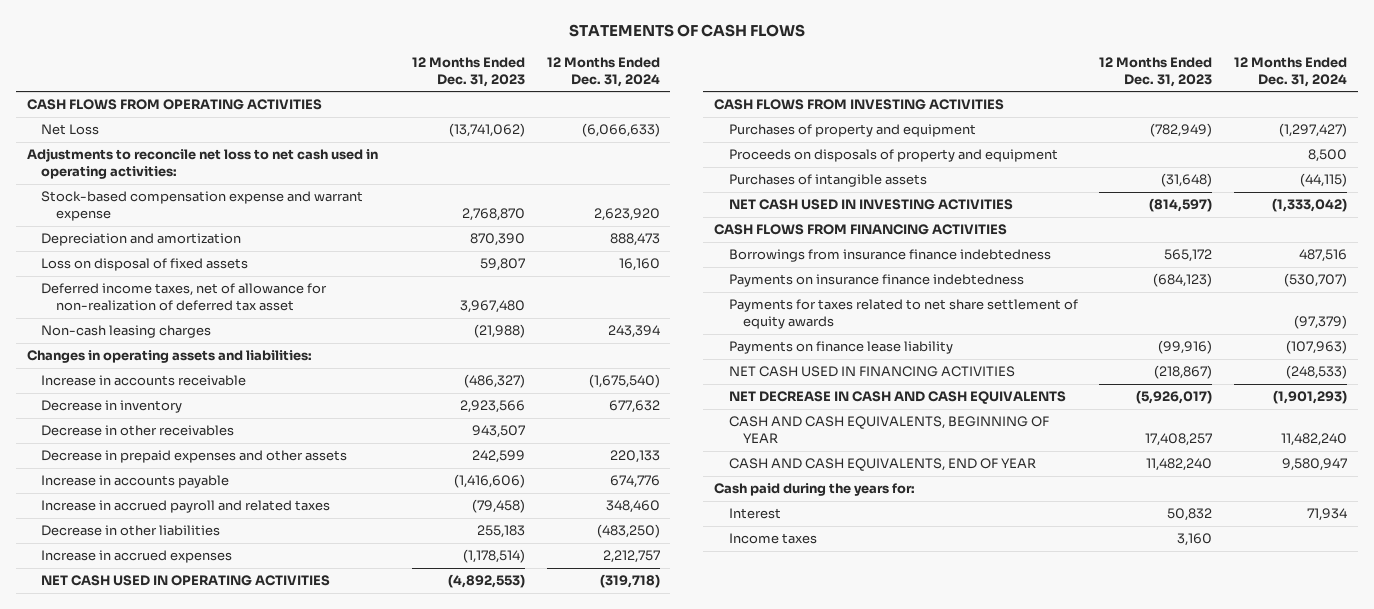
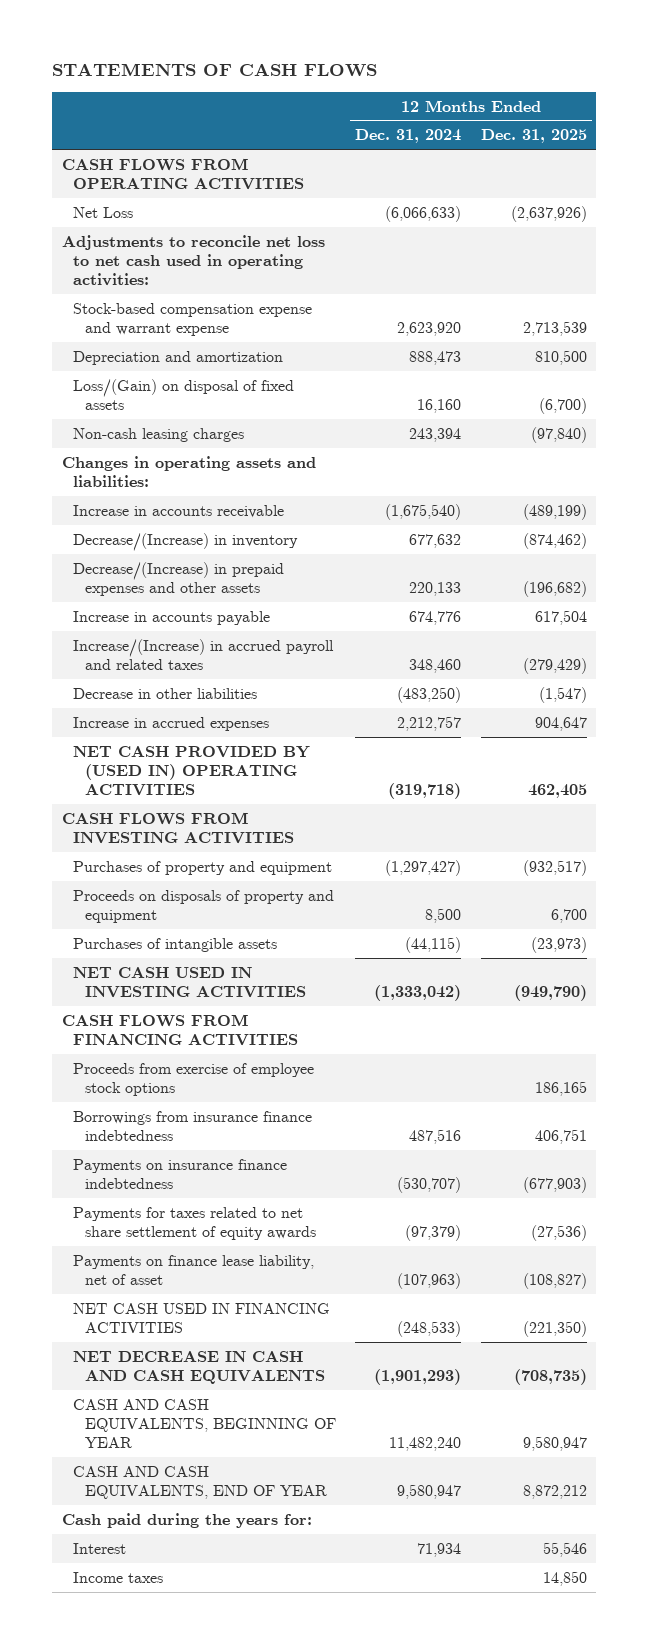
[411,57,525,87] 12 Months Ended Dec. 31, 2023 -> none
none -> [480,129,587,144] Dec. 31, 2025
[41,283,328,312] Deferred income taxes, net of allowance for non-realization of deferred tax asset -> none
[41,258,249,272] Loss on disposal of fixed assets -> [73,378,295,410] Loss/(Gain) on disposal of fixed assets
[41,425,235,437] Decrease in other receivables -> none
[41,400,183,414] Decrease in inventory -> [73,532,299,551] Decrease/(Increase) in inventory
[41,450,348,464] Decrease in prepaid expenses and other assets -> [73,561,285,596] Decrease/(Increase) in prepaid expenses and other assets
[41,500,331,514] Increase in accrued payroll and related taxes -> [73,638,335,670] Increase/(Increase) in accrued payroll and related taxes
[41,575,331,587] NET CASH USED IN OPERATING ACTIVITIES -> [73,745,311,796] NET CASH PROVIDED BY (USED IN) OPERATING ACTIVITIES
none -> [73,1062,315,1096] Proceeds from exercise of employee stock options
[728,341,953,355] Payments on finance lease liability -> [73,1254,315,1285] Payments on finance lease liability, net of asset

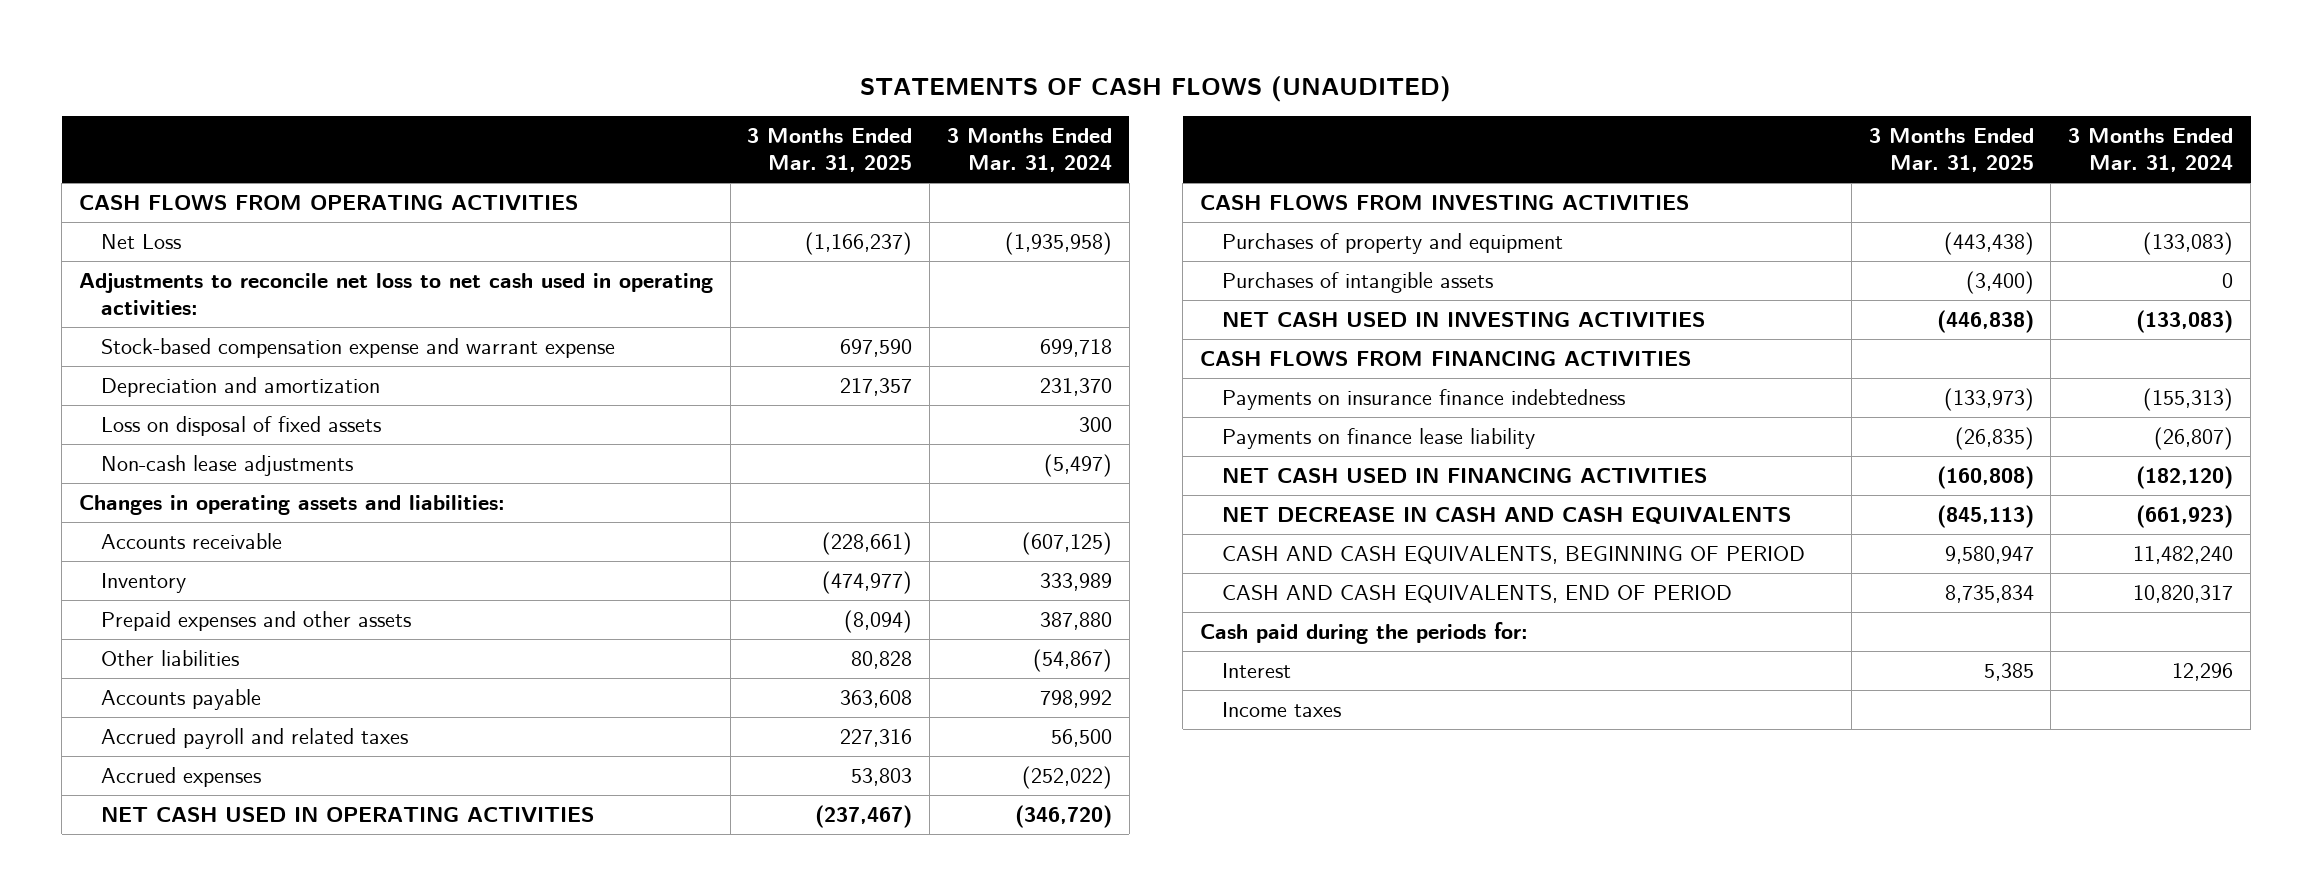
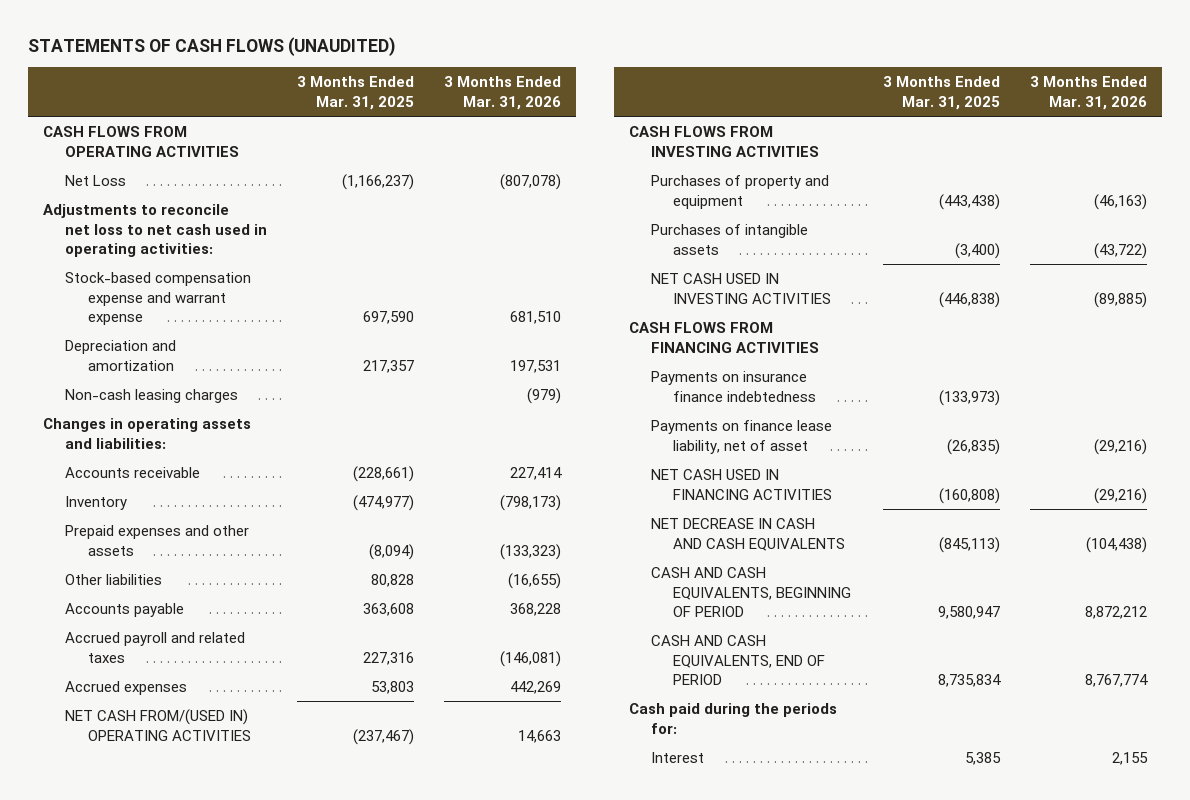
[947,127,1113,173] 3 Months Ended Mar. 31, 2024 -> none
none -> [444,76,562,110] 3 Months Ended Mar. 31, 2026
[100,415,381,436] Loss on disposal of fixed assets -> none
[100,454,353,476] Non-cash lease adjustments -> [65,389,239,404] Non-cash leasing charges
[100,806,594,823] NET CASH USED IN OPERATING ACTIVITIES -> [65,709,251,741] NET CASH FROM/(USED IN) OPERATING ACTIVITIES
[1222,427,1536,449] Payments on finance lease liability -> [651,420,833,454] Payments on finance lease liability, net of asset
[1222,701,1342,717] Income taxes -> none

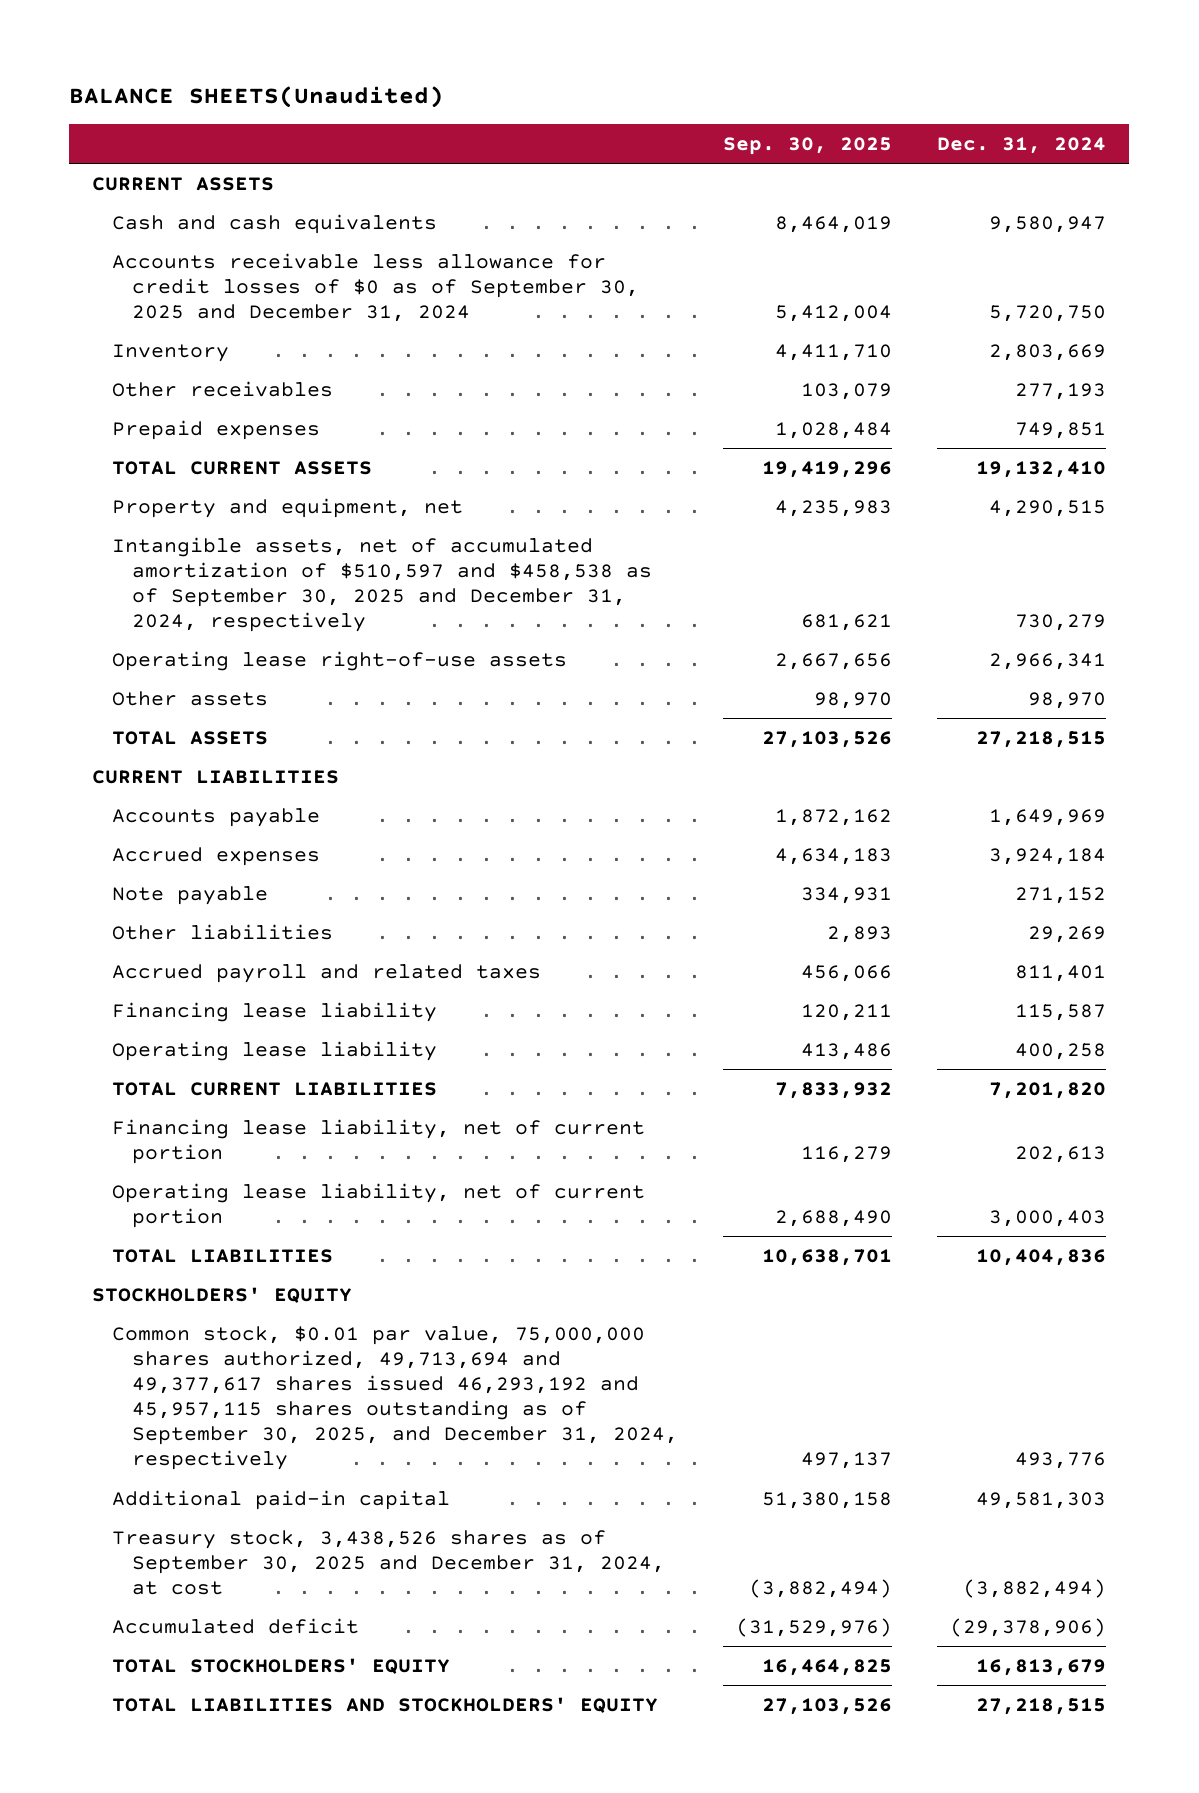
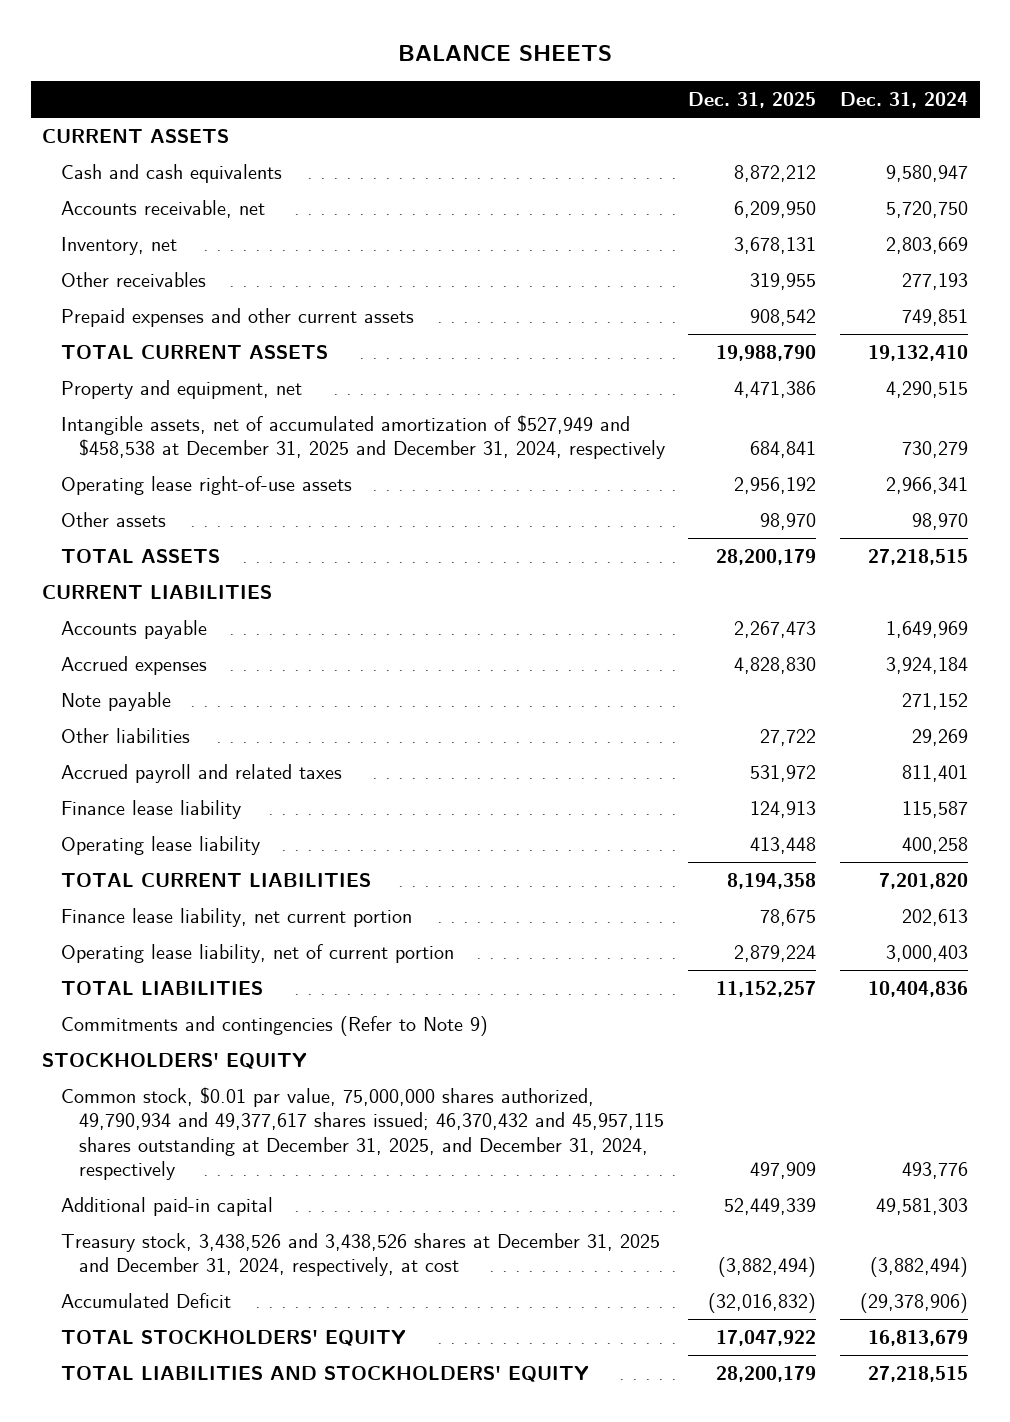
[69,85,445,108] BALANCE SHEETS(Unaudited) -> [398,45,613,62] BALANCE SHEETS
[723,136,893,155] Sep. 30, 2025 -> none
none -> [688,91,817,108] Dec. 31, 2025
[112,252,639,323] Accounts receivable less allowance for credit losses of $0 as of September 30, 2025 and December 31, 2024 -> [60,199,265,218] Accounts receivable, net
[112,343,230,362] Inventory -> [60,236,177,255] Inventory, net
[112,419,321,440] Prepaid expenses -> [60,307,414,327] Prepaid expenses and other current assets
[112,536,652,633] Intangible assets, net of accumulated amortization of $510,597 and $458,538 as of September 30, 2025 and December 31, 2024, respectively -> [60,414,665,460] Intangible assets, net of accumulated amortization of $527,949 and $458,538 at December 31, 2025 and December 31, 2024, respectively
[112,1001,438,1022] Financing lease liability -> [60,799,241,819] Finance lease liability
[112,1118,646,1164] Financing lease liability, net of current portion -> [60,907,412,927] Finance lease liability, net current portion
none -> [60,1015,488,1036] Commitments and contingencies (Refer to Note 9)
[112,1325,678,1471] Common stock, $0.01 par value, 75,000,000 shares authorized, 49,713,694 and 49,377,617 shares issued 46,293,192 and 45,957,115 shares outstanding as of September 30, 2025, and December 31, 2024, respectively -> [60,1086,664,1180] Common stock, $0.01 par value, 75,000,000 shares authorized, 49,790,934 and 49,377,617 shares issued; 46,370,432 and 45,957,115 shares outstanding at December 31, 2025, and December 31, 2024, respectively
[112,1529,665,1596] Treasury stock, 3,438,526 shares as of September 30, 2025 and December 31, 2024, at cost -> [60,1232,660,1277] Treasury stock, 3,438,526 and 3,438,526 shares at December 31, 2025 and December 31, 2024, respectively, at cost
[112,1617,360,1634] Accumulated deficit -> [60,1292,231,1308] Accumulated Deficit

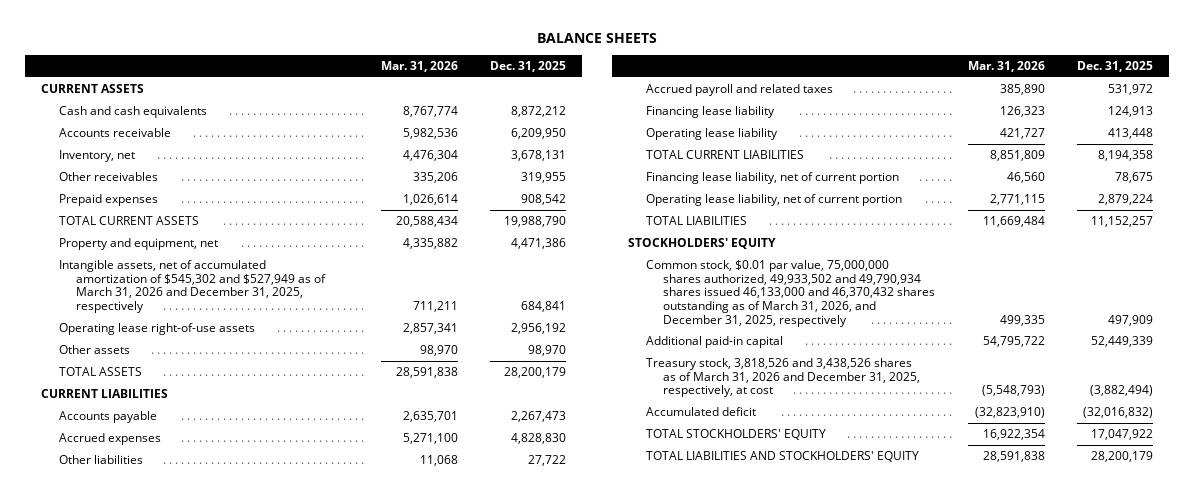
[839,91,968,108] Dec. 31, 2024 -> none
none -> [380,61,458,73] Mar. 31, 2026
[60,199,265,218] Accounts receivable, net -> [58,127,171,137] Accounts receivable
[60,307,414,327] Prepaid expenses and other current assets -> [58,193,158,206] Prepaid expenses
[60,414,665,460] Intangible assets, net of accumulated amortization of $527,949 and $458,538 at December 31, 2025 and December 31, 2024, respectively -> [58,259,327,314] Intangible assets, net of accumulated amortization of $545,302 and $527,949 as of March 31, 2026 and December 31, 2025, respectively
[60,691,171,711] Note payable -> none
[60,799,241,819] Finance lease liability -> [645,105,775,118] Financing lease liability
[60,907,412,927] Finance lease liability, net current portion -> [645,171,899,184] Financing lease liability, net of current portion
[60,1015,488,1036] Commitments and contingencies (Refer to Note 9) -> none
[60,1086,664,1180] Common stock, $0.01 par value, 75,000,000 shares authorized, 49,790,934 and 49,377,617 shares issued; 46,370,432 and 45,957,115 shares outstanding at December 31, 2025, and December 31, 2024, respectively -> [645,259,936,327] Common stock, $0.01 par value, 75,000,000 shares authorized, 49,933,502 and 49,790,934 shares issued 46,133,000 and 46,370,432 shares outstanding as of March 31, 2026, and December 31, 2025, respectively
[60,1232,660,1277] Treasury stock, 3,438,526 and 3,438,526 shares at December 31, 2025 and December 31, 2024, respectively, at cost -> [645,357,921,398] Treasury stock, 3,818,526 and 3,438,526 shares as of March 31, 2026 and December 31, 2025, respectively, at cost
[60,1292,231,1308] Accumulated Deficit -> [645,406,756,416] Accumulated deficit

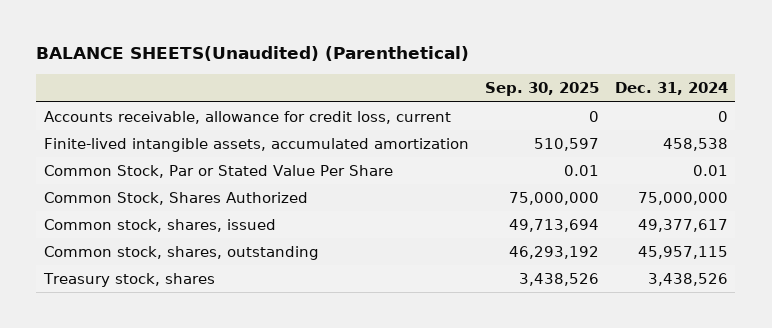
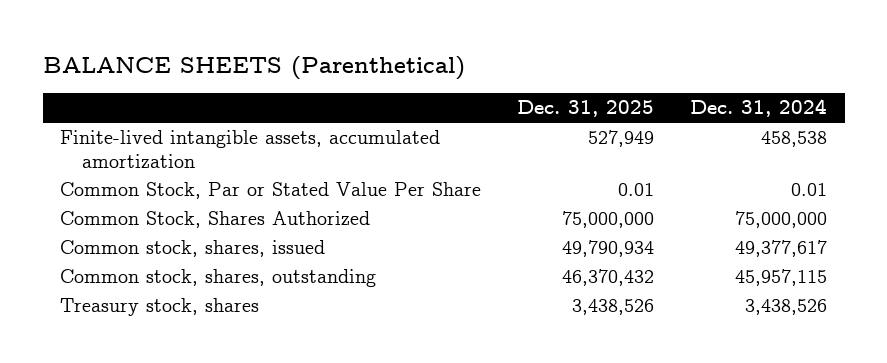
[36,46,470,62] BALANCE SHEETS(Unaudited) (Parenthetical) -> [42,56,465,81] BALANCE SHEETS (Parenthetical)
[484,82,599,97] Sep. 30, 2025 -> none
none -> [517,100,655,118] Dec. 31, 2025
[44,111,452,125] Accounts receivable, allowance for credit loss, current -> none

